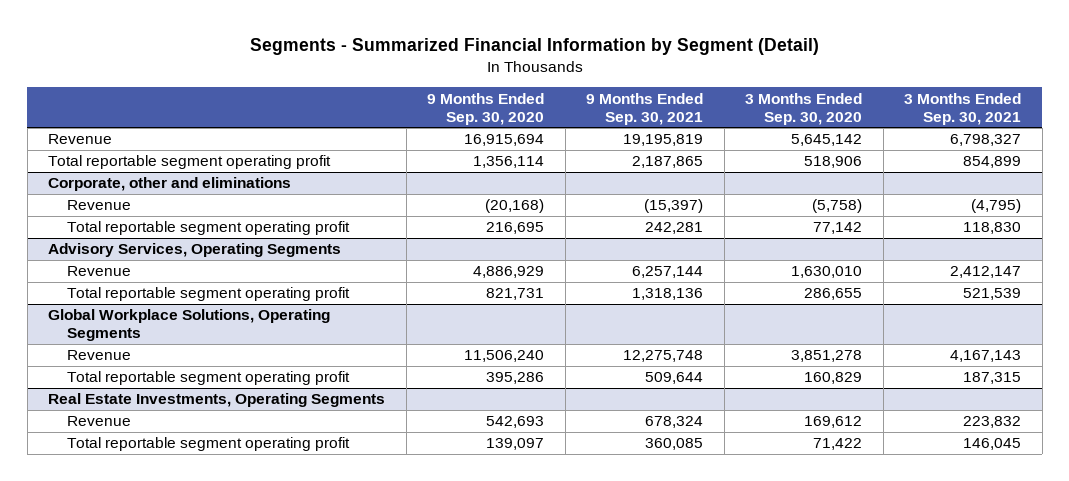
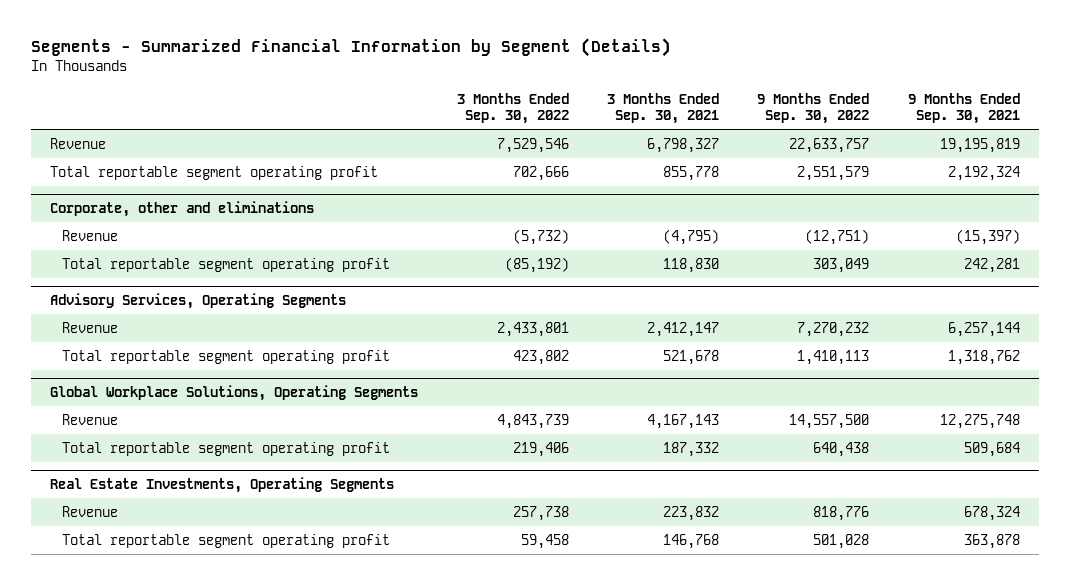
[249,38,819,56] Segments - Summarized Financial Information by Segment (Detail) -> [30,38,671,58] Segments - Summarized Financial Information by Segment (Details)
[427,92,545,125] 9 Months Ended Sep. 30, 2020 -> none
[745,92,863,125] 3 Months Ended Sep. 30, 2020 -> none
none -> [456,92,569,125] 3 Months Ended Sep. 30, 2022
none -> [757,92,870,125] 9 Months Ended Sep. 30, 2022
[632,156,704,169] 2,187,865 -> [947,165,1020,181] 2,192,324
[963,156,1022,169] 854,899 -> [662,165,719,181] 855,778
[632,288,704,301] 1,318,136 -> [947,349,1020,365] 1,318,762
[963,288,1022,301] 521,539 -> [662,349,719,365] 521,678
[645,372,704,385] 509,644 -> [963,441,1020,457] 509,684
[963,372,1022,385] 187,315 -> [662,441,719,457] 187,332
[645,438,704,451] 360,085 -> [963,533,1020,549] 363,878
[963,438,1022,451] 146,045 -> [662,533,719,549] 146,768

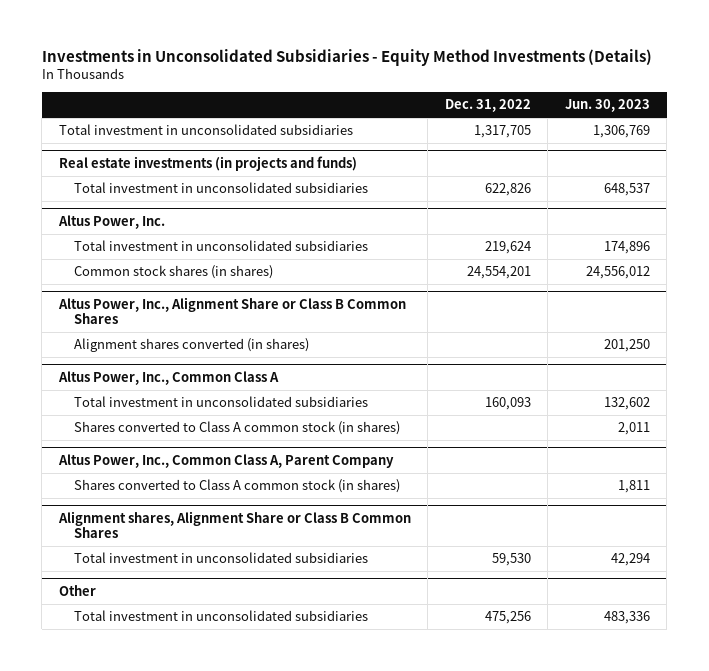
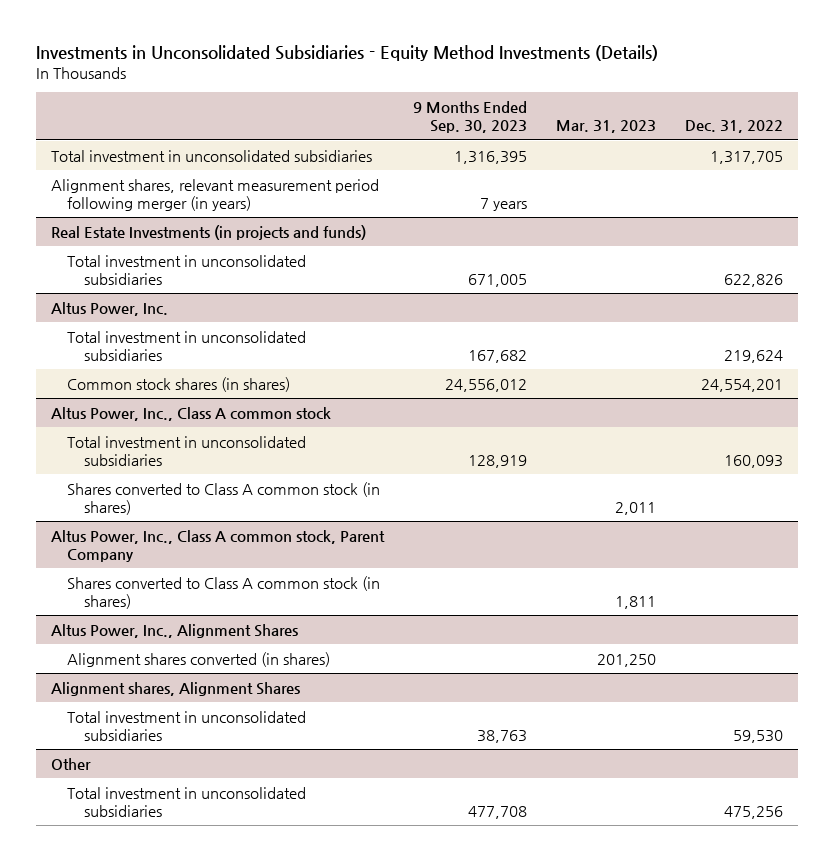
[564,99,650,113] Jun. 30, 2023 -> none
none -> [412,100,527,133] 9 Months Ended Sep. 30, 2023
none -> [556,119,657,133] Mar. 31, 2023
none -> [50,178,379,211] Alignment shares, relevant measurement period following merger (in years)
[58,155,357,171] Real estate investments (in projects and funds) -> [50,224,366,240] Real Estate Investments (in projects and funds)
[57,296,406,324] Altus Power, Inc., Alignment Share or Class B Common Shares -> none
[74,338,310,353] Alignment shares converted (in shares) -> none
[57,370,279,385] Altus Power, Inc., Common Class A -> [50,406,331,421] Altus Power, Inc., Class A common stock
[57,453,394,468] Altus Power, Inc., Common Class A, Parent Company -> [50,529,385,562] Altus Power, Inc., Class A common stock, Parent Company
[57,510,411,538] Alignment shares, Alignment Share or Class B Common Shares -> none
none -> [50,623,298,638] Altus Power, Inc., Alignment Shares
none -> [67,651,331,667] Alignment shares converted (in shares)
none -> [50,681,300,696] Alignment shares, Alignment Shares

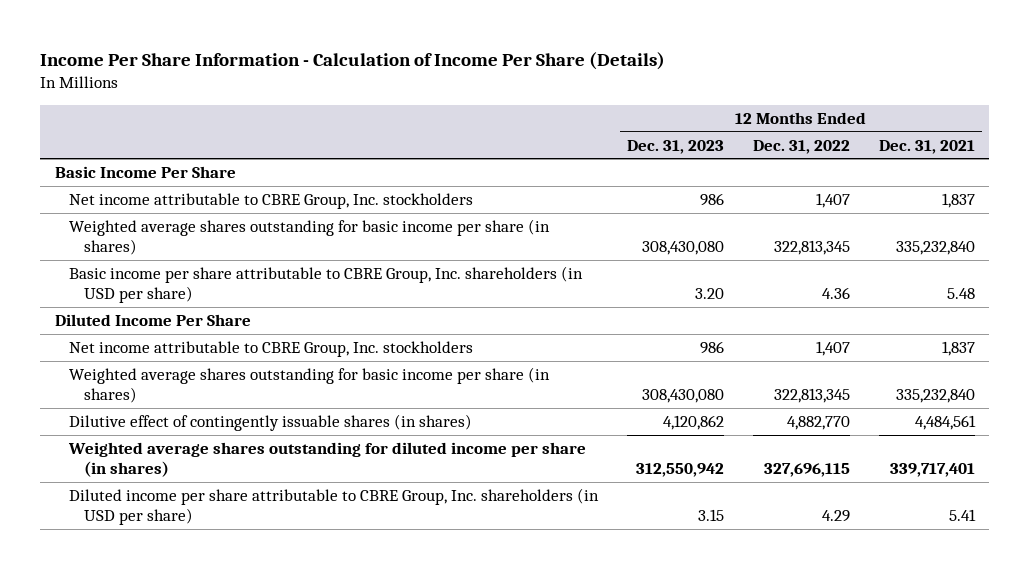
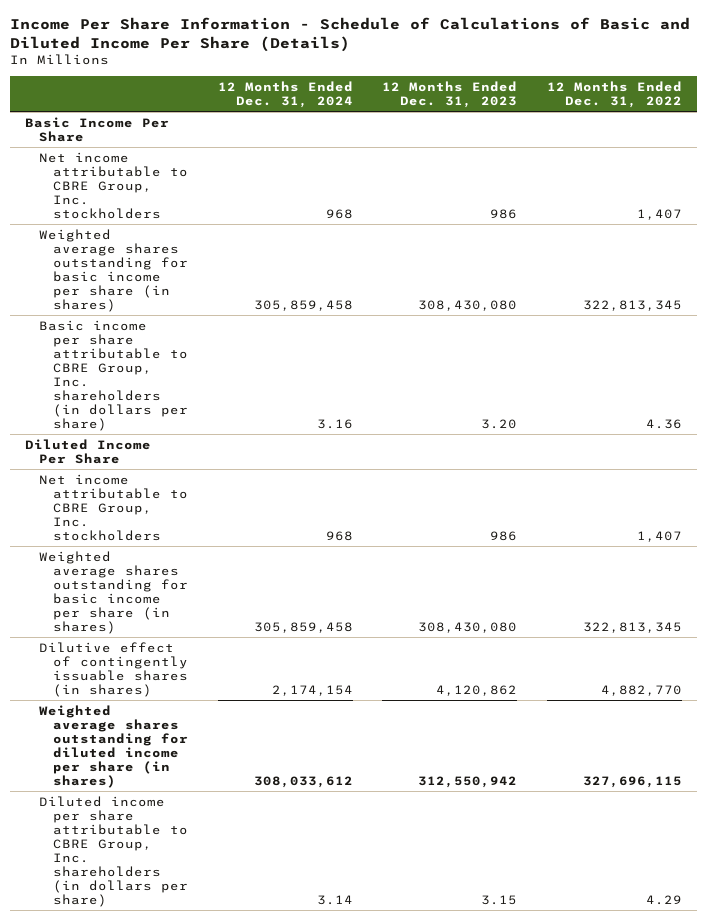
[40,51,666,70] Income Per Share Information - Calculation of Income Per Share (Details) -> [10,17,691,52] Income Per Share Information - Schedule of Calculations of Basic and Diluted Income Per Share (Details)
[878,139,975,154] Dec. 31, 2021 -> none
none -> [217,80,353,108] 12 Months Ended Dec. 31, 2024
[69,265,584,304] Basic income per share attributable to CBRE Group, Inc. shareholders (in USD per share) -> [39,319,189,431] Basic income per share attributable to CBRE Group, Inc. shareholders (in dollars per share)
[69,487,600,526] Diluted income per share attributable to CBRE Group, Inc. shareholders (in USD per share) -> [39,795,189,907] Diluted income per share attributable to CBRE Group, Inc. shareholders (in dollars per share)

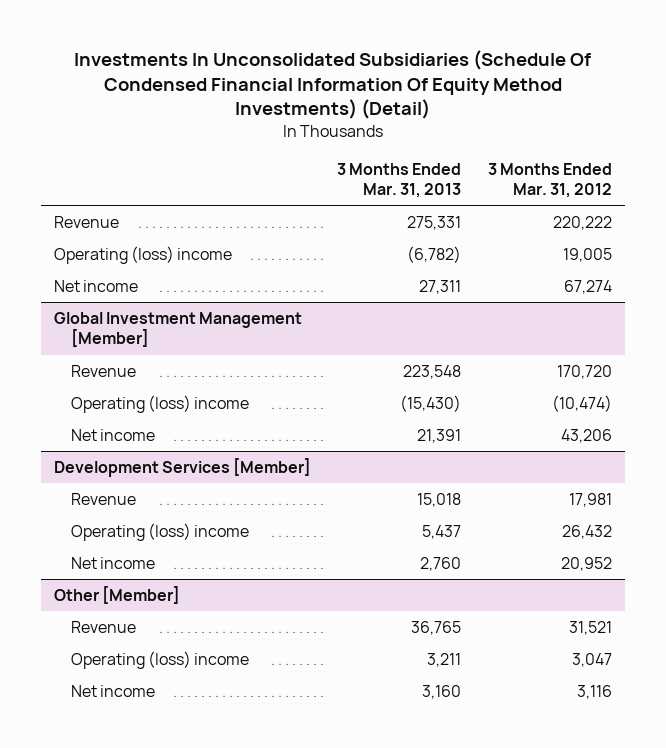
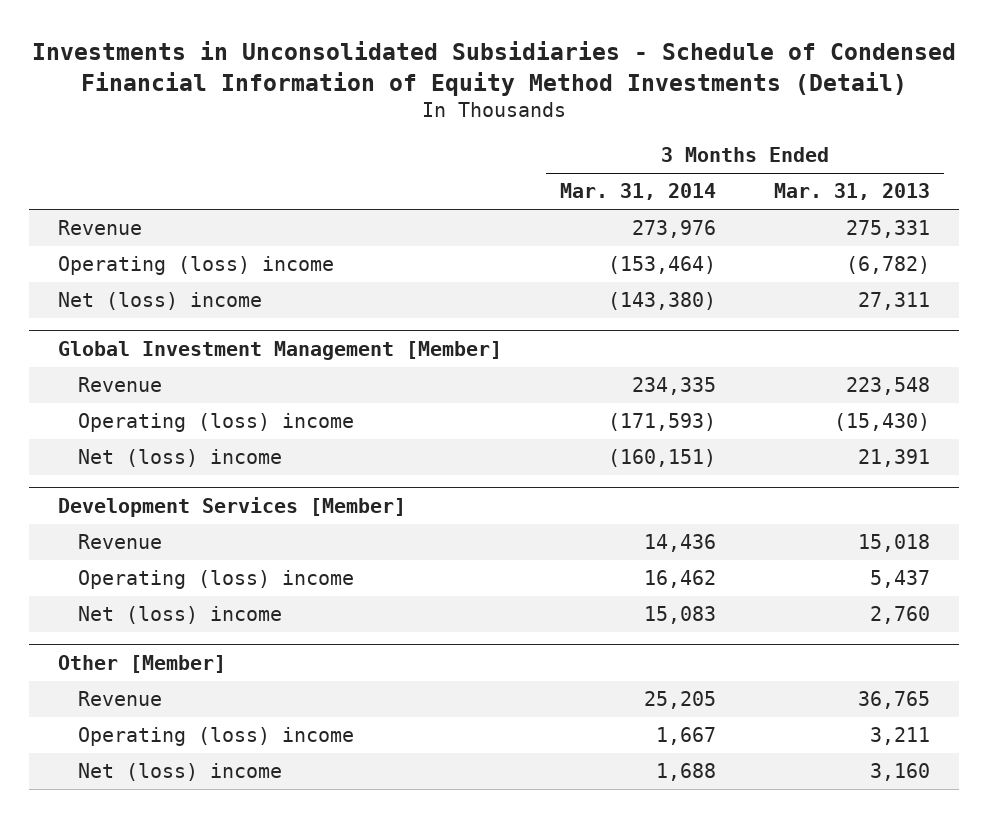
[73,49,591,120] Investments In Unconsolidated Subsidiaries (Schedule Of Condensed Financial Information Of Equity Method Investments) (Detail) -> [32,41,957,96] Investments in Unconsolidated Subsidiaries - Schedule of Condensed Financial Information of Equity Method Investments (Detail)
[487,162,612,198] 3 Months Ended Mar. 31, 2012 -> none
none -> [560,183,717,201] Mar. 31, 2014
[54,279,139,292] Net income -> [58,292,263,311] Net (loss) income
[71,428,156,441] Net income -> [77,449,282,468] Net (loss) income
[71,556,156,569] Net income -> [77,606,282,625] Net (loss) income
[71,684,156,697] Net income -> [77,763,282,782] Net (loss) income

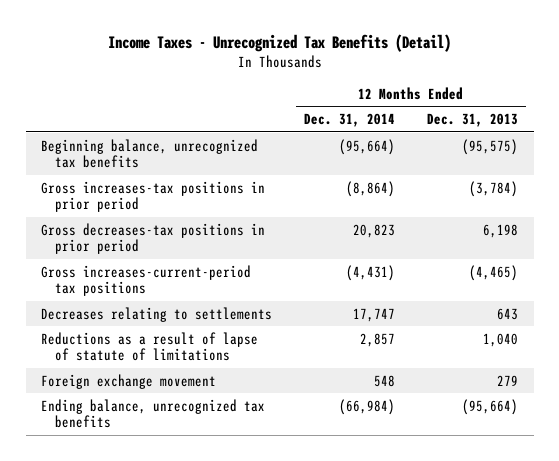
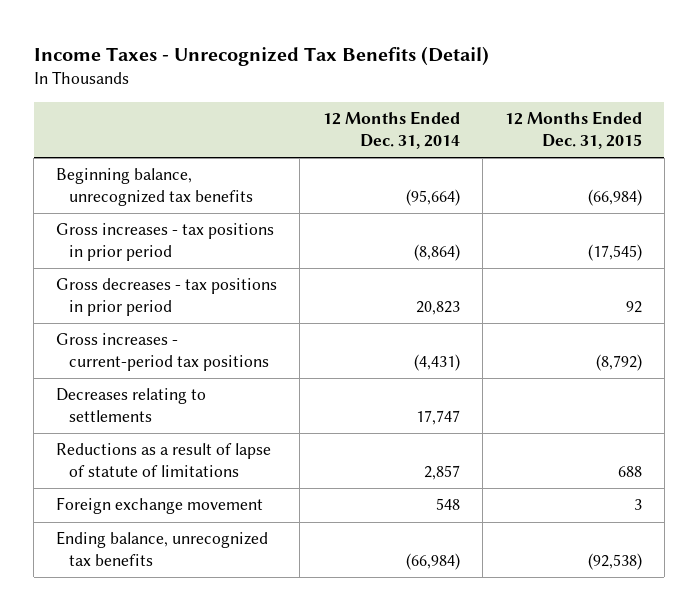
[426,113,518,128] Dec. 31, 2013 -> none
none -> [504,111,642,149] 12 Months Ended Dec. 31, 2015
[41,180,266,213] Gross increases-tax positions in prior period -> [56,223,275,262] Gross increases - tax positions in prior period
[41,222,266,255] Gross decreases-tax positions in prior period -> [56,278,278,317] Gross decreases - tax positions in prior period
[41,264,252,297] Gross increases-current-period tax positions -> [56,333,270,372] Gross increases - current-period tax positions

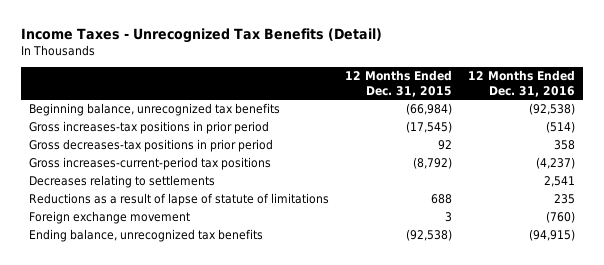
[322,111,460,149] 12 Months Ended Dec. 31, 2014 -> none
none -> [467,69,575,97] 12 Months Ended Dec. 31, 2016
[56,223,275,262] Gross increases - tax positions in prior period -> [29,121,270,135] Gross increases-tax positions in prior period
[56,278,278,317] Gross decreases - tax positions in prior period -> [29,139,274,153] Gross decreases-tax positions in prior period
[56,333,270,372] Gross increases - current-period tax positions -> [29,157,272,171] Gross increases-current-period tax positions

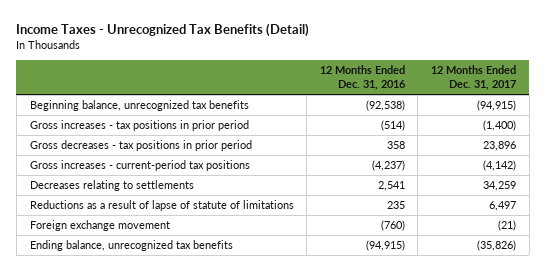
[344,69,452,97] 12 Months Ended Dec. 31, 2015 -> none
none -> [430,64,516,91] 12 Months Ended Dec. 31, 2017
[29,121,270,135] Gross increases-tax positions in prior period -> [29,120,249,132] Gross increases - tax positions in prior period
[29,139,274,153] Gross decreases-tax positions in prior period -> [29,140,252,152] Gross decreases - tax positions in prior period
[29,157,272,171] Gross increases-current-period tax positions -> [29,160,250,172] Gross increases - current-period tax positions

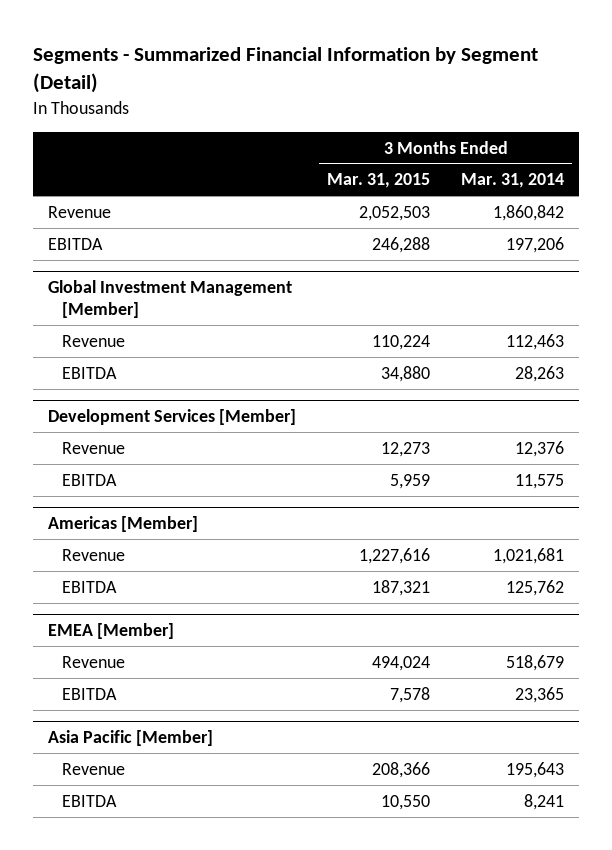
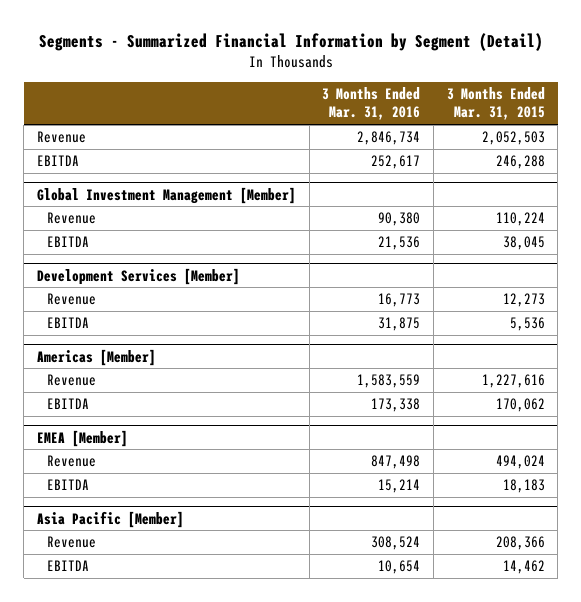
[460,173,564,189] Mar. 31, 2014 -> none
none -> [322,86,421,121] 3 Months Ended Mar. 31, 2016
[381,365,431,382] 34,880 -> [502,236,545,251] 38,045
[390,473,431,489] 5,959 -> [509,317,545,332] 5,536
[372,579,431,596] 187,321 -> [495,398,545,413] 170,062
[390,686,431,703] 7,578 -> [502,479,545,494] 18,183
[381,794,431,810] 10,550 -> [502,560,545,575] 14,462

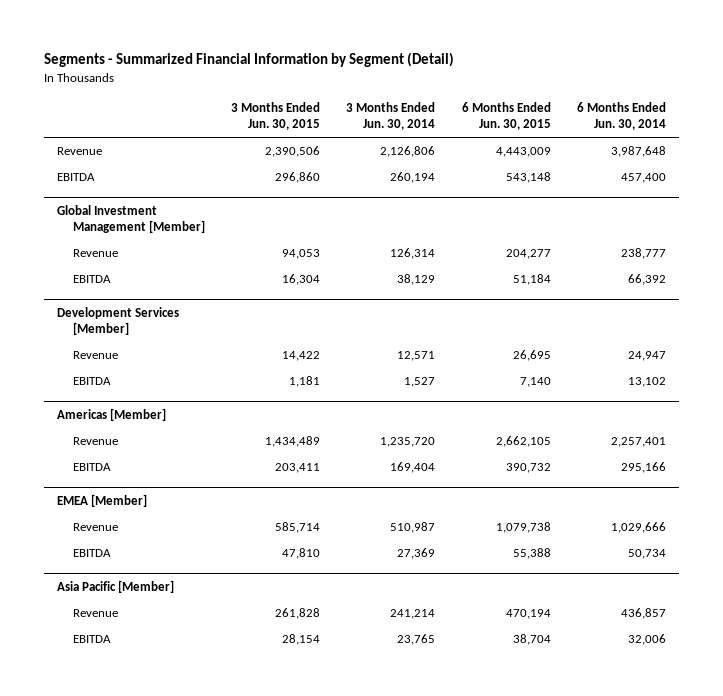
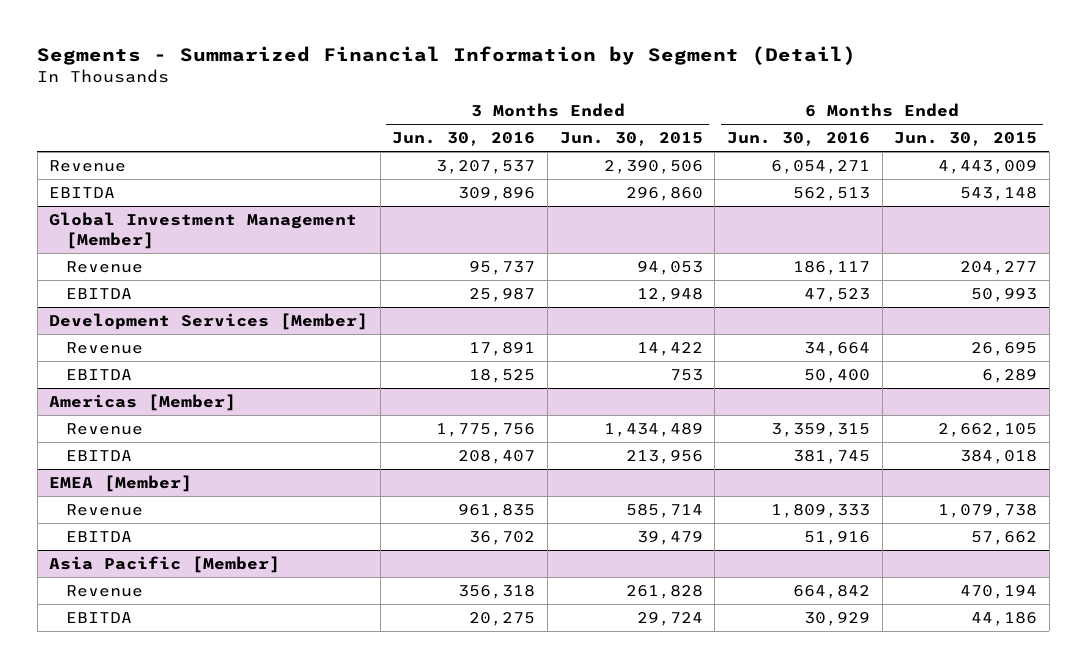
[346,102,436,131] 3 Months Ended Jun. 30, 2014 -> none
[576,102,666,131] 6 Months Ended Jun. 30, 2014 -> none
none -> [392,132,536,147] Jun. 30, 2016
none -> [726,132,870,147] Jun. 30, 2016
[282,274,321,286] 16,304 -> [636,287,703,302] 12,948
[512,274,551,286] 51,184 -> [971,287,1038,302] 50,993
[289,376,321,388] 1,181 -> [669,368,703,381] 753
[519,377,551,388] 7,140 -> [982,368,1038,383] 6,289
[275,463,321,474] 203,411 -> [625,449,703,464] 213,956
[505,463,551,474] 390,732 -> [960,449,1038,464] 384,018
[282,548,321,560] 47,810 -> [636,530,703,545] 39,479
[512,548,551,560] 55,388 -> [971,530,1038,545] 57,662
[282,634,321,646] 28,154 -> [636,611,703,626] 29,724
[512,634,551,646] 38,704 -> [971,611,1038,626] 44,186

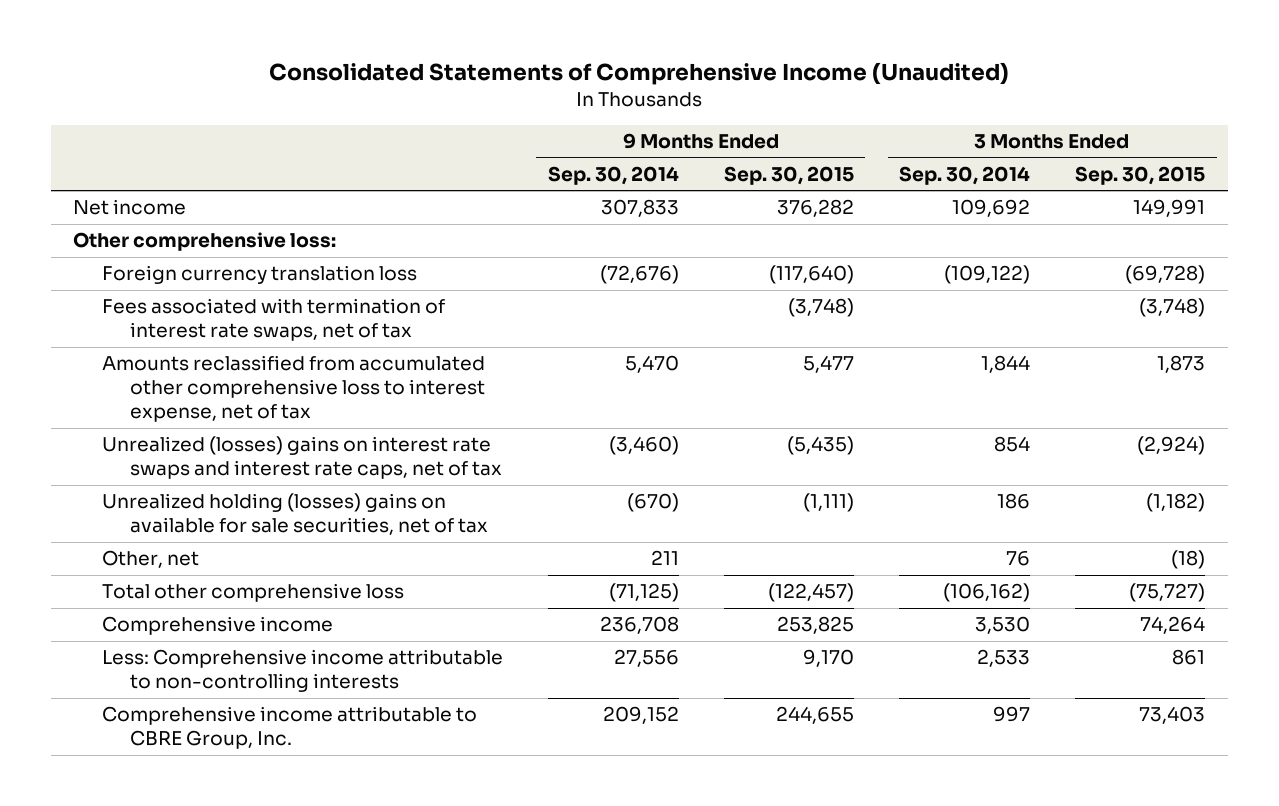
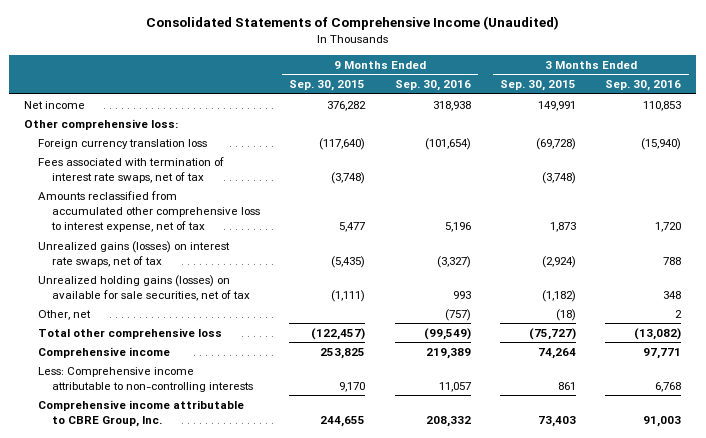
[547,165,679,185] Sep. 30, 2014 -> none
[899,165,1031,185] Sep. 30, 2014 -> none
none -> [394,79,471,91] Sep. 30, 2016
none -> [605,79,682,91] Sep. 30, 2016
[101,436,502,480] Unrealized (losses) gains on interest rate swaps and interest rate caps, net of tax -> [37,240,230,267] Unrealized gains (losses) on interest rate swaps, net of tax
[101,493,488,536] Unrealized holding (losses) gains on available for sale securities, net of tax -> [37,274,250,301] Unrealized holding gains (losses) on available for sale securities, net of tax

